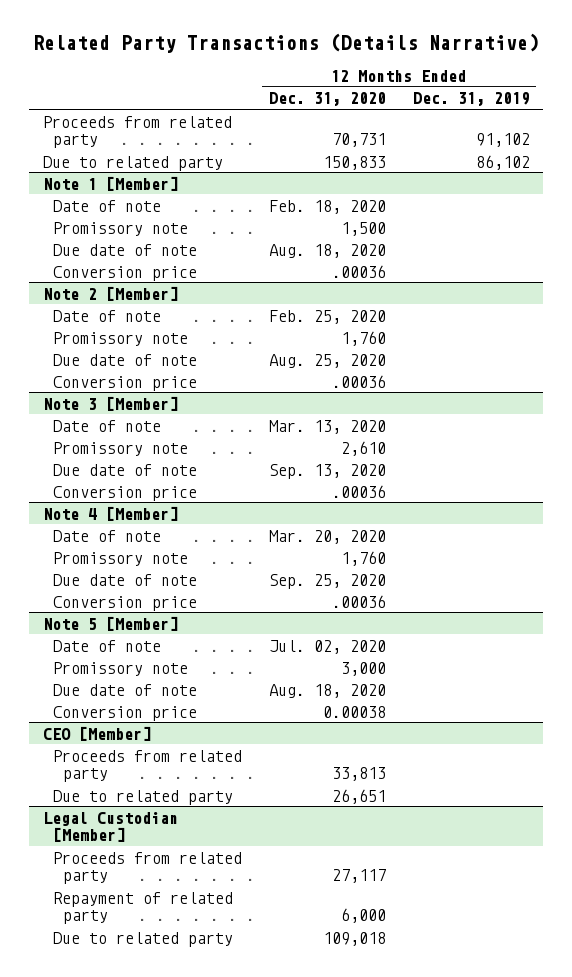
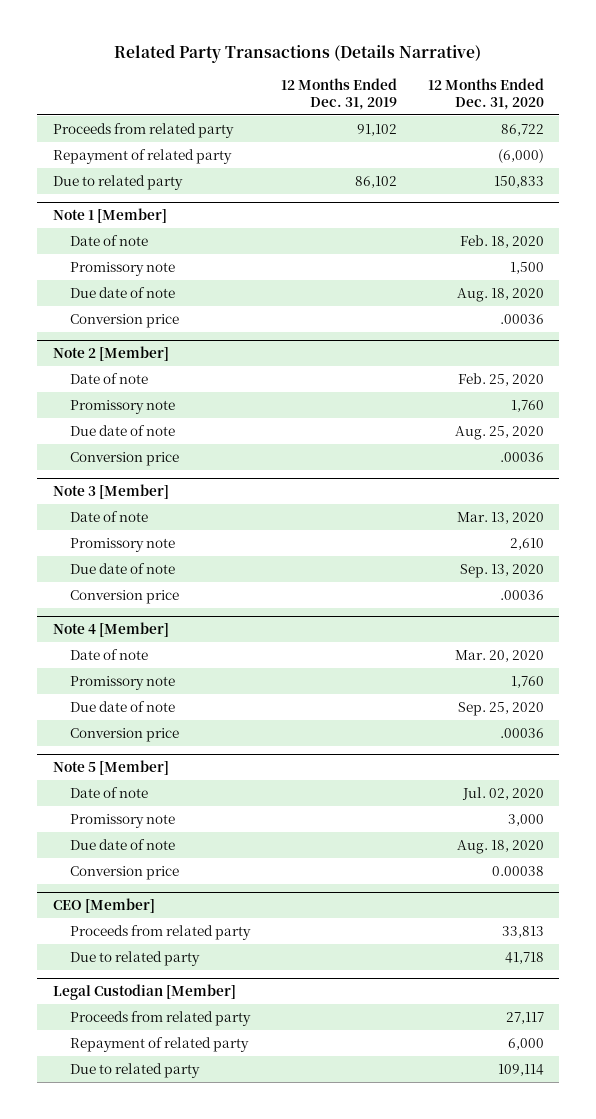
[331,133,386,148] 70,731 -> [500,123,544,136] 86,722
none -> [52,148,232,164] Repayment of related party
[331,788,386,804] 26,651 -> [504,951,544,964] 41,718
[322,931,386,946] 109,018 -> [497,1063,544,1076] 109,114

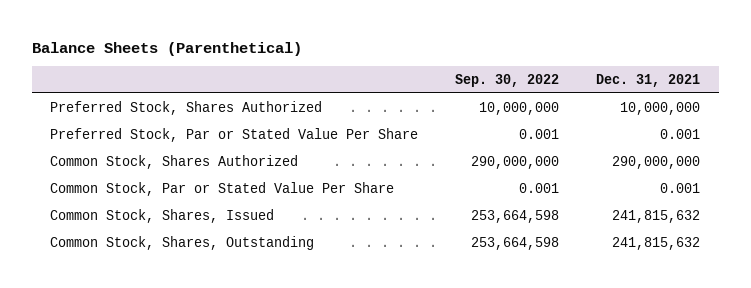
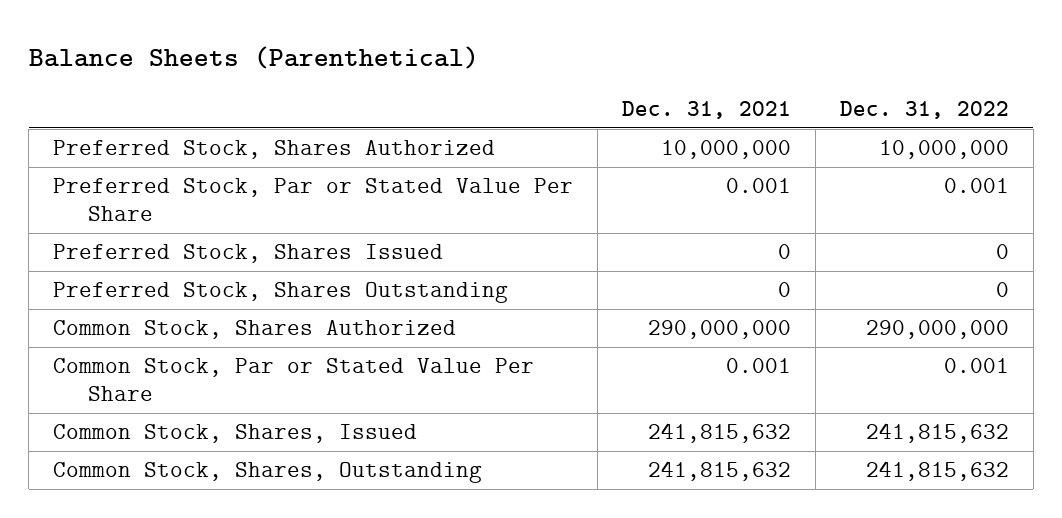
[455,74,560,88] Sep. 30, 2022 -> none
none -> [839,100,1009,119] Dec. 31, 2022
none -> [53,244,444,264] Preferred Stock, Shares Issued
none -> [53,282,509,304] Preferred Stock, Shares Outstanding

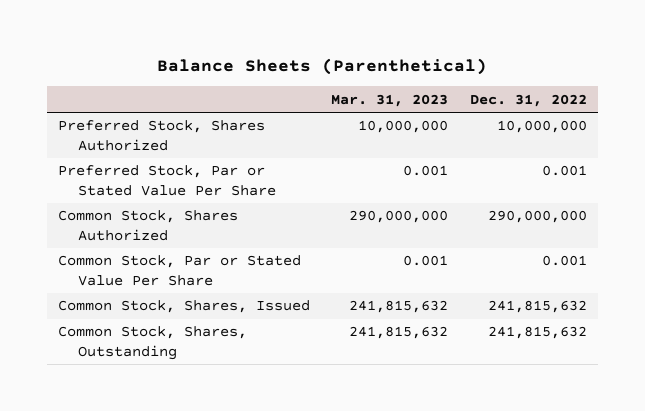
[621,100,791,119] Dec. 31, 2021 -> none
none -> [331,93,449,107] Mar. 31, 2023
[53,244,444,264] Preferred Stock, Shares Issued -> none
[53,282,509,304] Preferred Stock, Shares Outstanding -> none

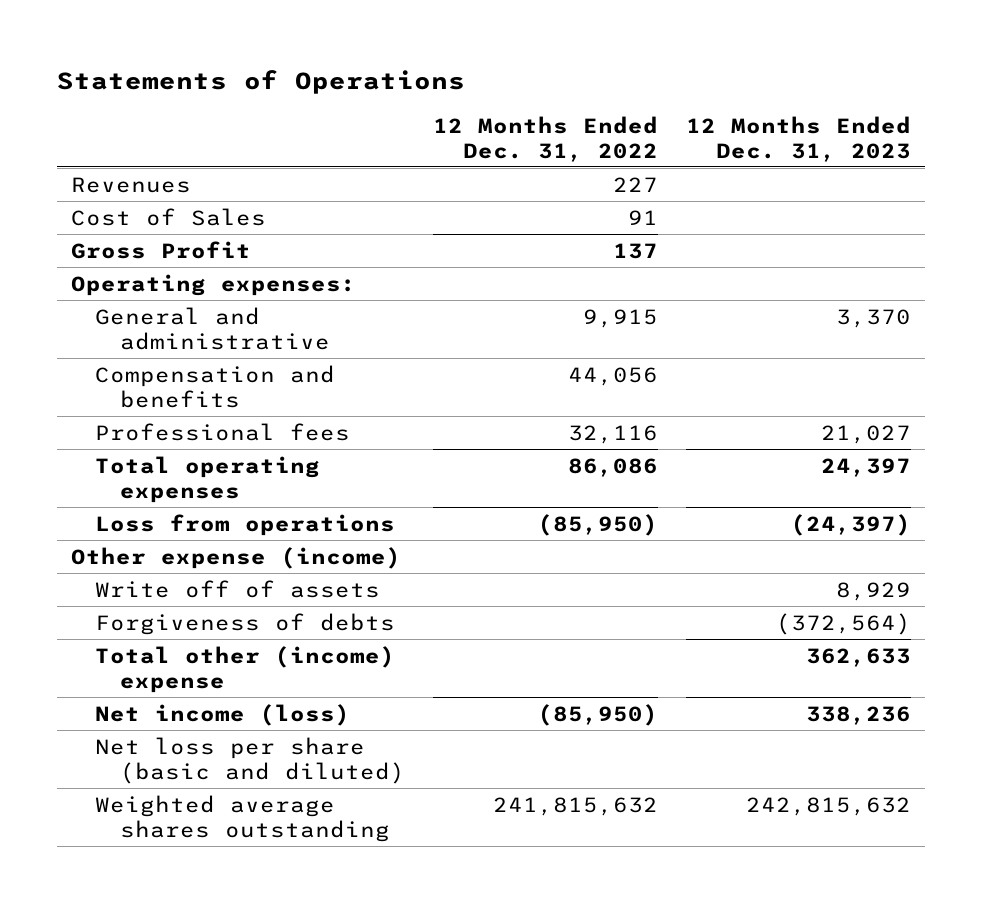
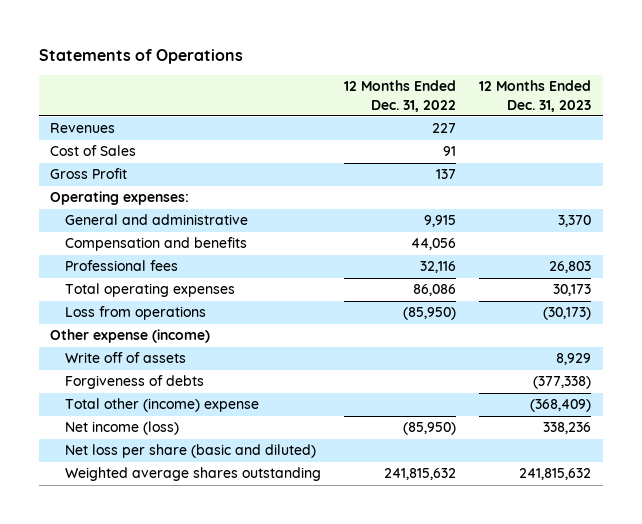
[821,424,912,444] 21,027 -> [549,261,592,274] 26,803
[821,457,912,477] 24,397 -> [553,284,592,297] 30,173
[791,513,912,536] (24,397) -> [543,307,592,321] (30,173)
[776,612,912,635] (372,564) -> [533,376,592,390] (377,338)
[806,647,912,667] 362,633 -> [530,399,592,413] (368,409)
[746,796,912,816] 242,815,632 -> [519,468,592,481] 241,815,632

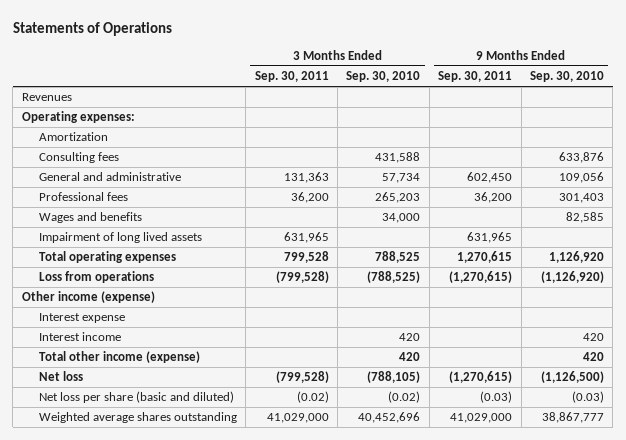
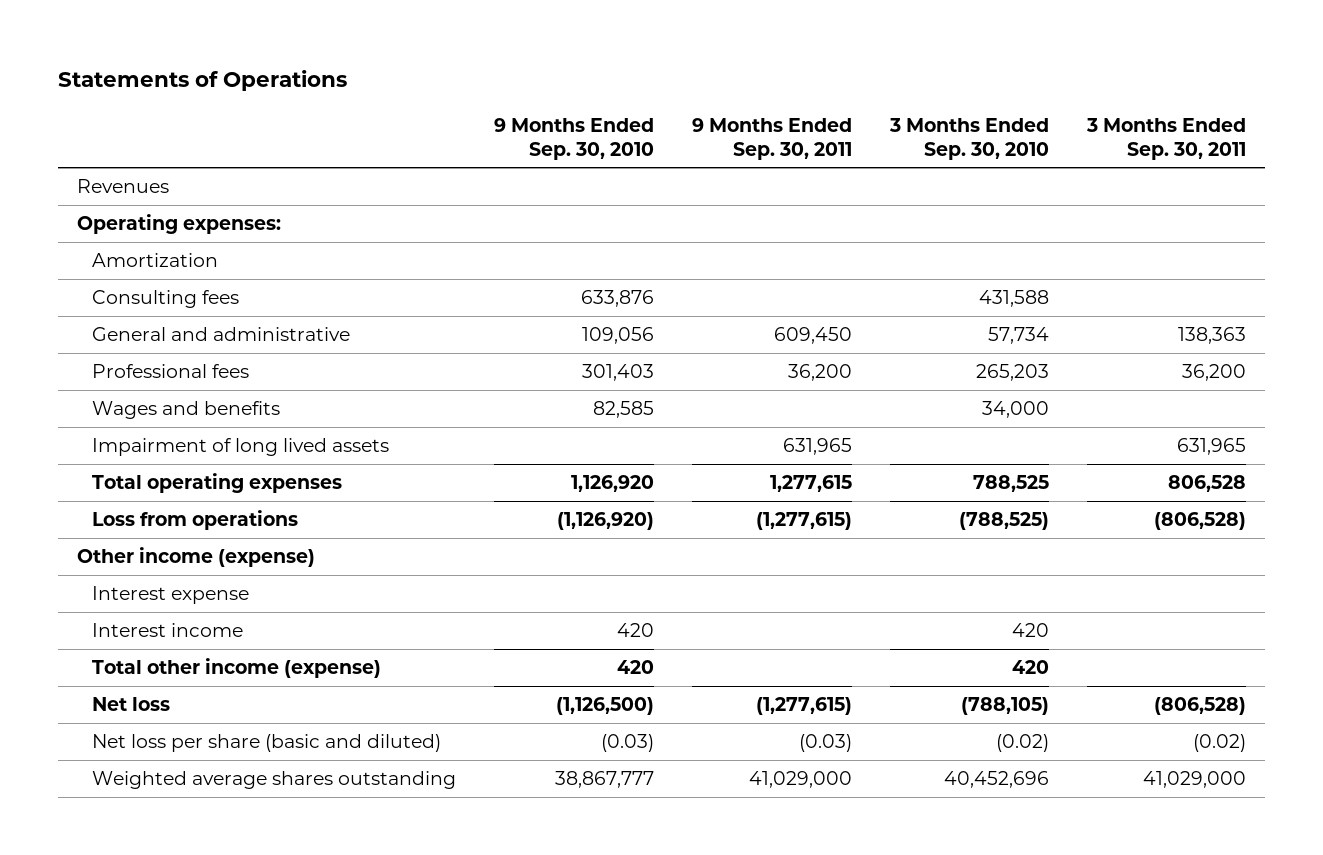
[283,172,329,184] 131,363 -> [1177,327,1246,345] 138,363
[467,172,513,184] 602,450 -> [773,327,852,345] 609,450
[283,251,329,264] 799,528 -> [1167,475,1246,493] 806,528
[457,251,513,264] 1,270,615 -> [769,475,852,493] 1,277,615
[275,271,329,284] (799,528) -> [1153,512,1246,531] (806,528)
[449,271,513,284] (1,270,615) -> [755,512,852,531] (1,277,615)
[275,371,329,384] (799,528) -> [1153,697,1246,716] (806,528)
[449,371,513,384] (1,270,615) -> [755,697,852,716] (1,277,615)

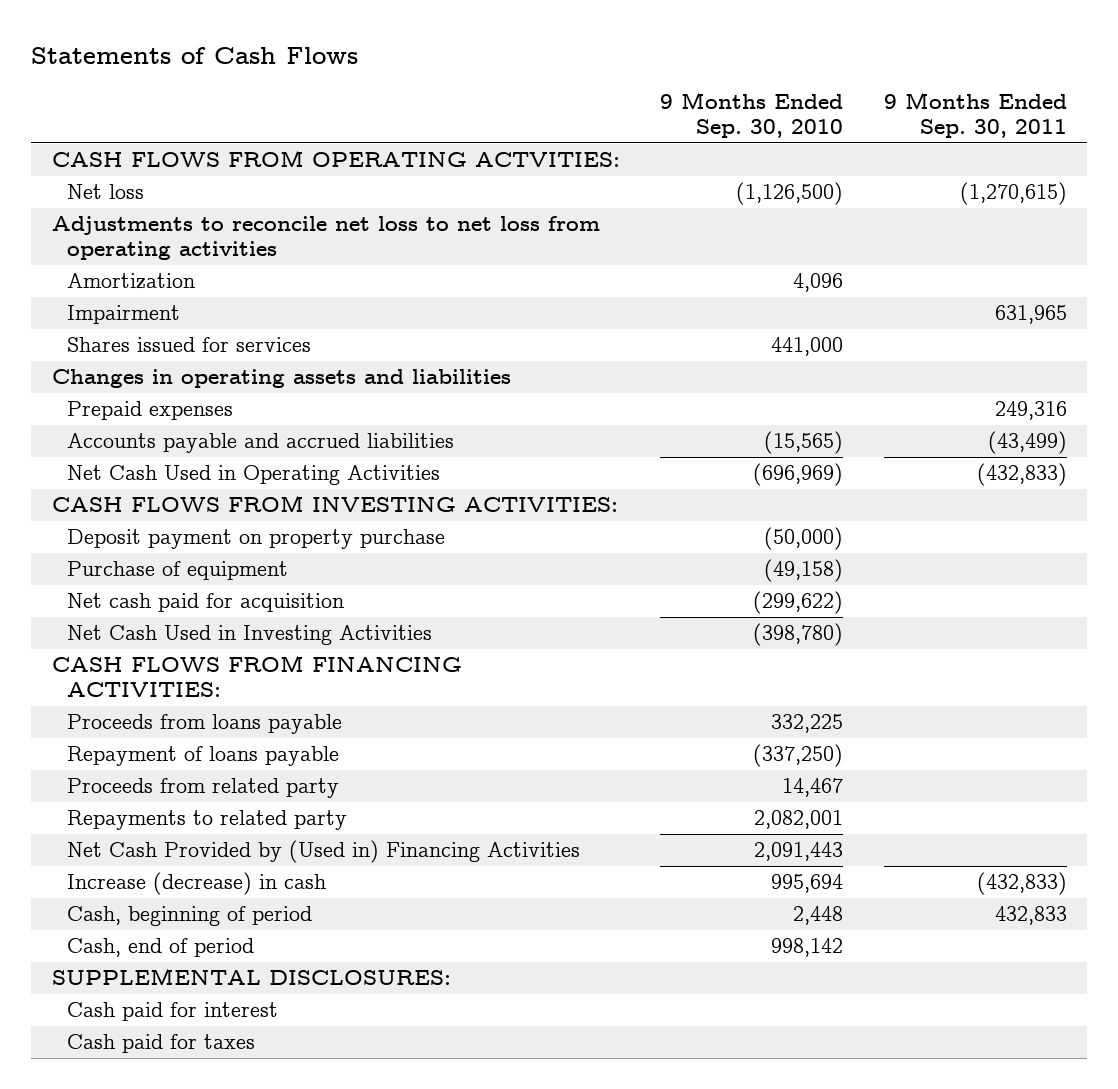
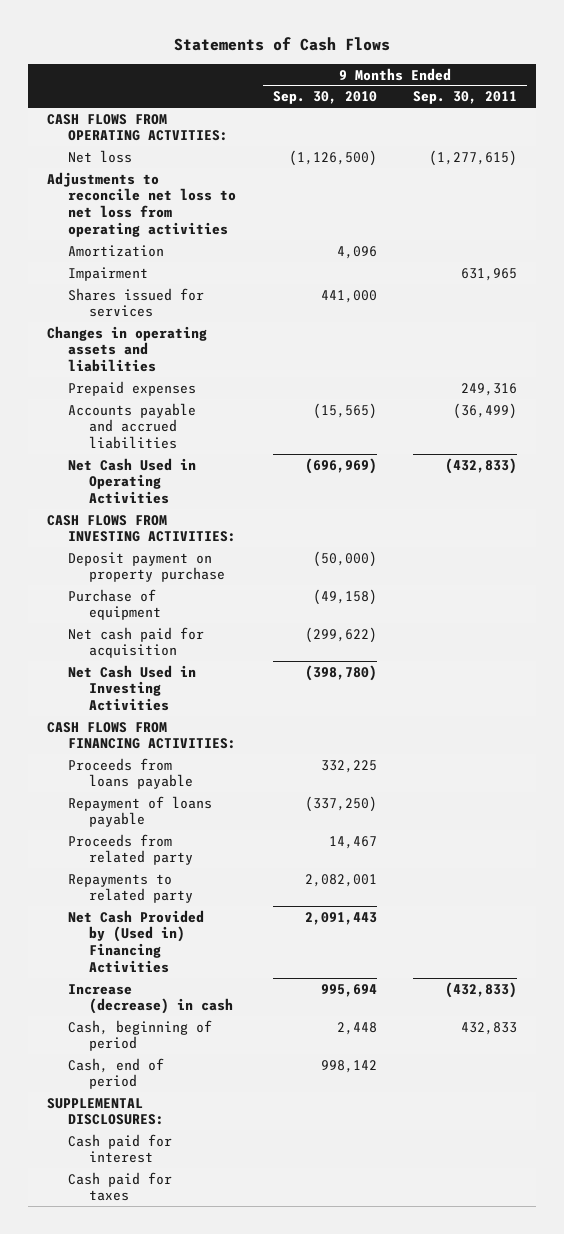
[959,182,1067,206] (1,270,615) -> [429,149,518,166] (1,277,615)
[987,431,1067,455] (43,499) -> [453,402,518,419] (36,499)

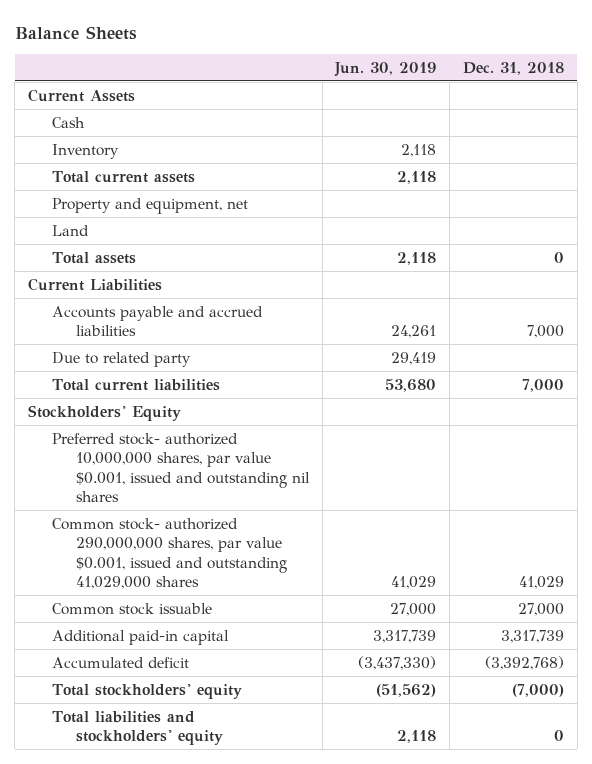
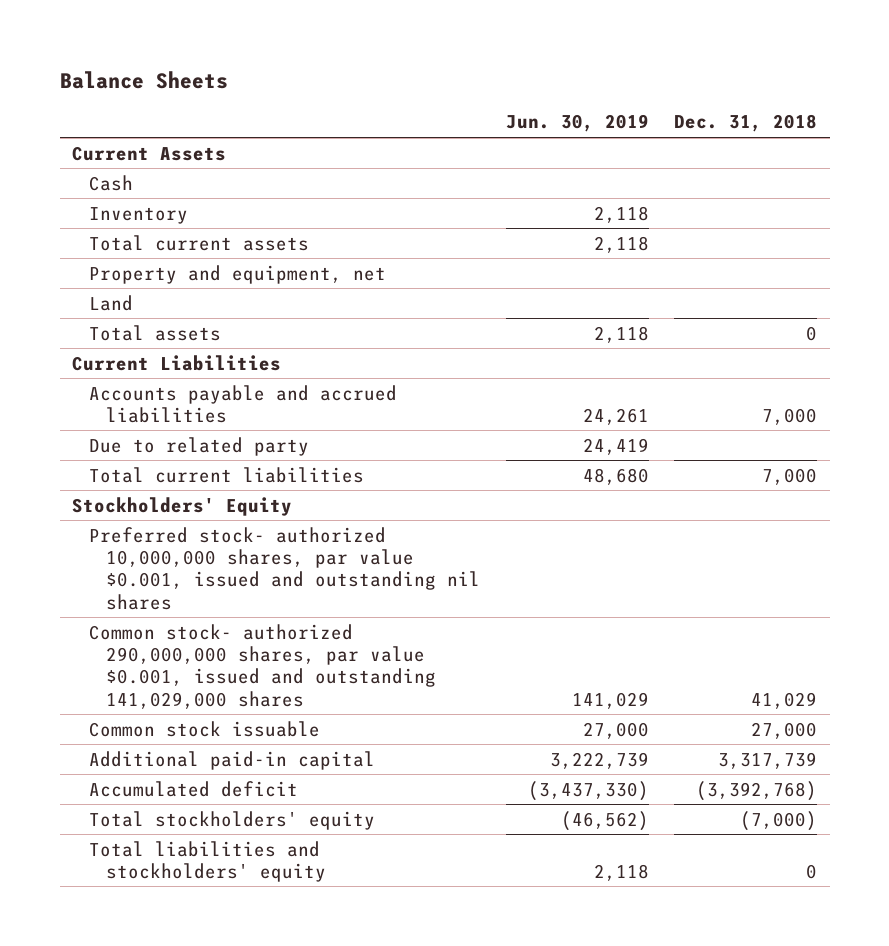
[391,351,437,365] 29,419 -> [582,437,649,455] 24,419
[385,378,437,392] 53,680 -> [582,467,649,485] 48,680
[52,517,287,590] Common stock- authorized 290,000,000 shares, par value $0.001, issued and outstanding 41,029,000 shares -> [89,623,437,709] Common stock- authorized 290,000,000 shares, par value $0.001, issued and outstanding 141,029,000 shares
[391,576,437,590] 41,029 -> [571,691,649,709] 141,029
[373,629,437,643] 3,317,739 -> [549,751,649,769] 3,222,739
[376,683,437,697] (51,562) -> [560,810,649,831] (46,562)

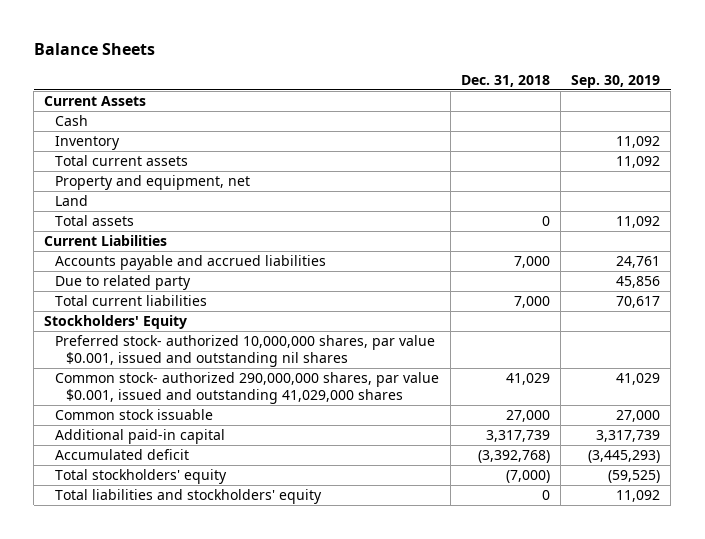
[505,114,649,133] Jun. 30, 2019 -> none
none -> [571,74,661,88] Sep. 30, 2019
[89,623,437,709] Common stock- authorized 290,000,000 shares, par value $0.001, issued and outstanding 141,029,000 shares -> [55,372,440,404] Common stock- authorized 290,000,000 shares, par value $0.001, issued and outstanding 41,029,000 shares

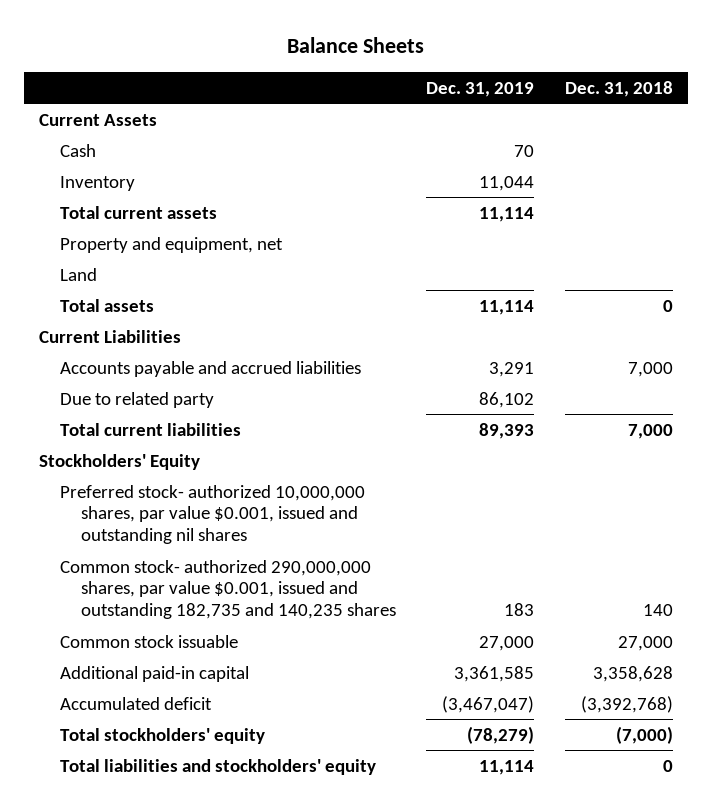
[571,74,661,88] Sep. 30, 2019 -> none
none -> [426,81,535,97] Dec. 31, 2019
[55,372,440,404] Common stock- authorized 290,000,000 shares, par value $0.001, issued and outstanding 41,029,000 shares -> [60,559,396,620] Common stock- authorized 290,000,000 shares, par value $0.001, issued and outstanding 182,735 and 140,235 shares
[505,373,550,386] 41,029 -> [642,604,673,617] 140
[485,430,550,443] 3,317,739 -> [592,665,673,682] 3,358,628

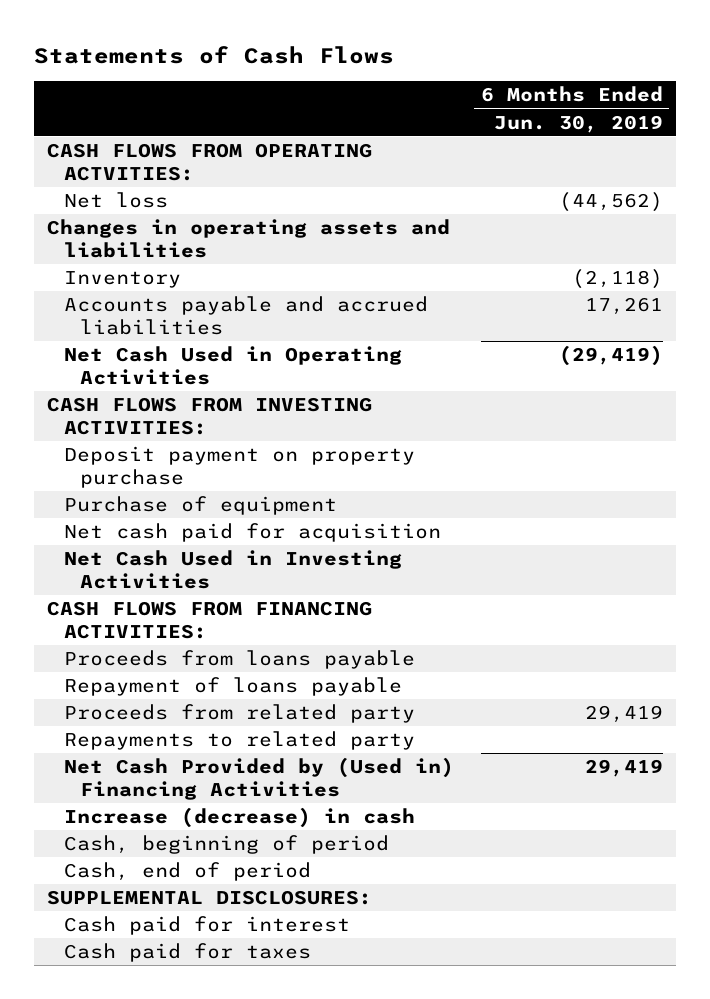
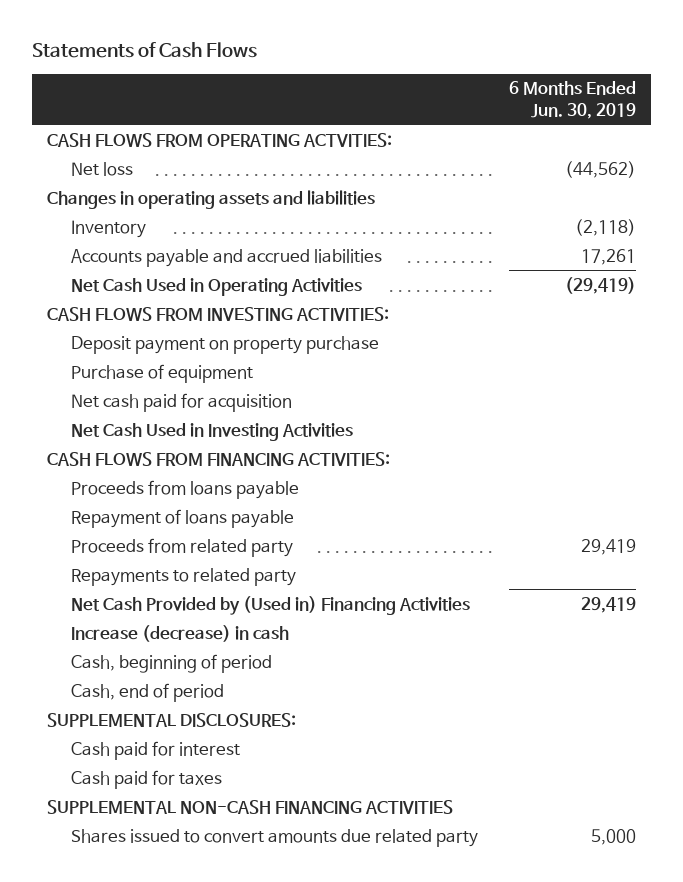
none -> [46,799,453,814] SUPPLEMENTAL NON-CASH FINANCING ACTIVITIES
none -> [70,828,478,847] Shares issued to convert amounts due related party

